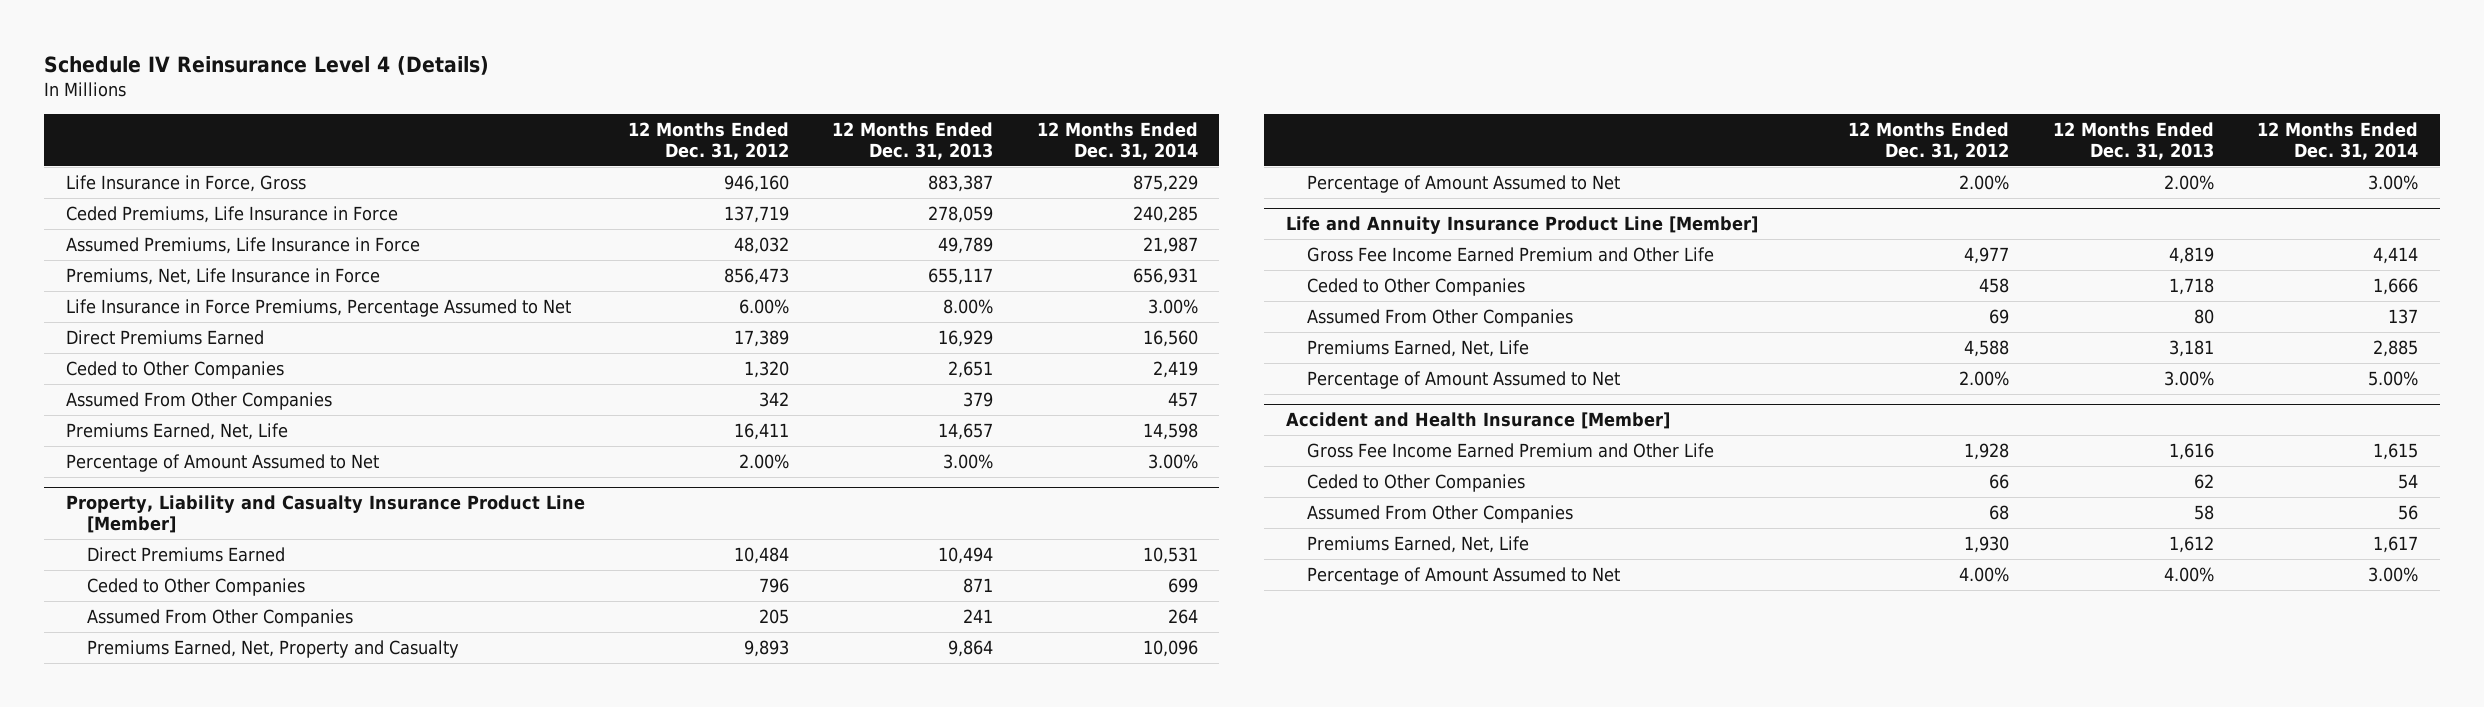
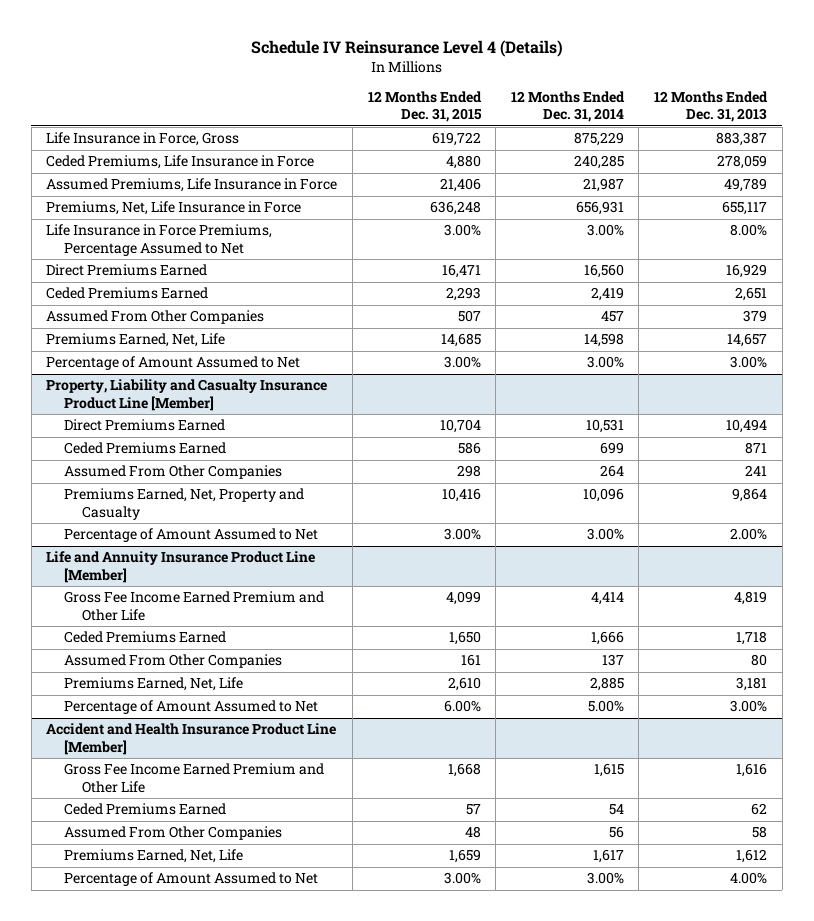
[627,121,789,160] 12 Months Ended Dec. 31, 2012 -> none
none -> [367,90,482,123] 12 Months Ended Dec. 31, 2015
[65,360,284,379] Ceded to Other Companies -> [46,287,209,300] Ceded Premiums Earned
[87,577,306,596] Ceded to Other Companies -> [64,442,227,455] Ceded Premiums Earned
[1307,277,1526,296] Ceded to Other Companies -> [64,631,227,644] Ceded Premiums Earned
[1285,412,1670,430] Accident and Health Insurance [Member] -> [46,723,337,755] Accident and Health Insurance Product Line [Member]
[1307,473,1526,492] Ceded to Other Companies -> [64,803,227,816] Ceded Premiums Earned

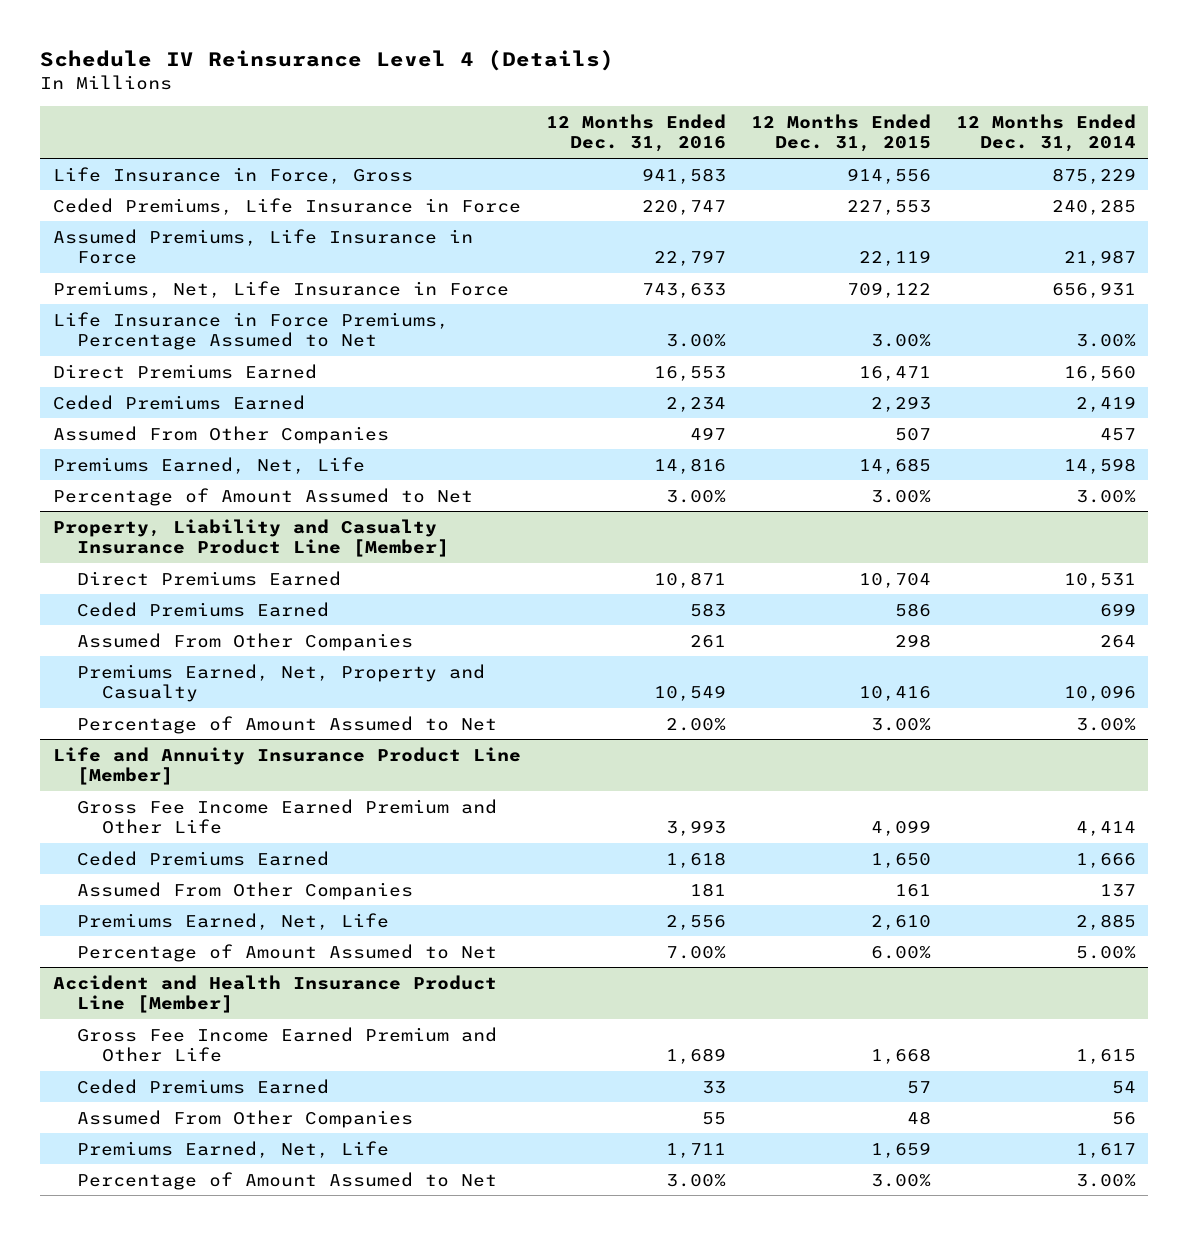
[654,90,769,123] 12 Months Ended Dec. 31, 2013 -> none
none -> [545,113,726,153] 12 Months Ended Dec. 31, 2016
[431,132,481,147] 619,722 -> [846,167,931,184] 914,556
[445,155,481,170] 4,880 -> [846,199,931,215] 227,553
[439,178,481,193] 21,406 -> [858,250,931,267] 22,119
[429,201,481,216] 636,248 -> [846,281,931,298] 709,122

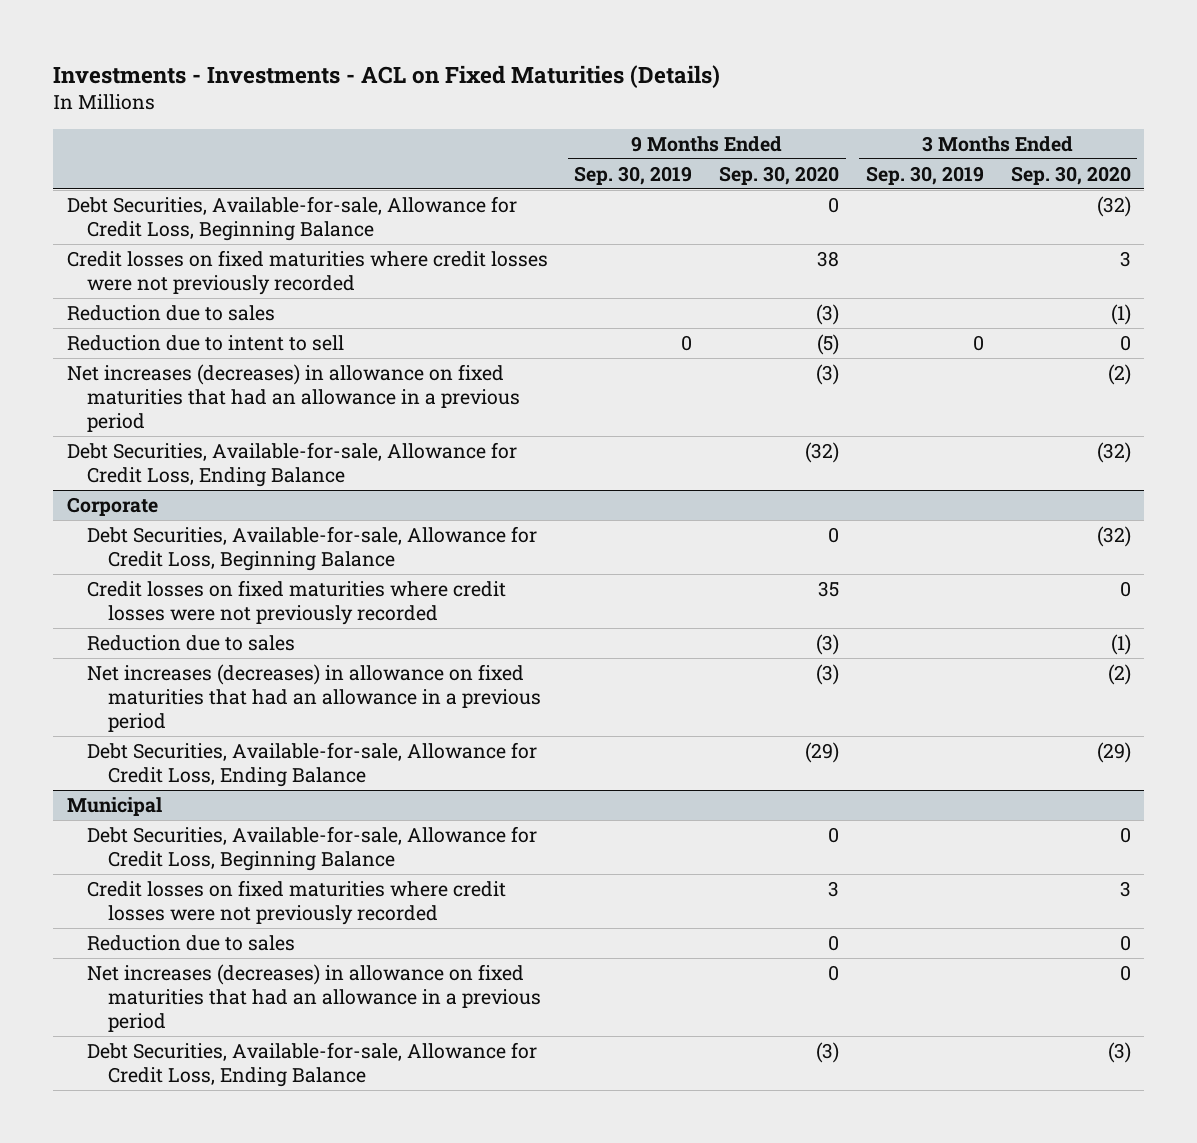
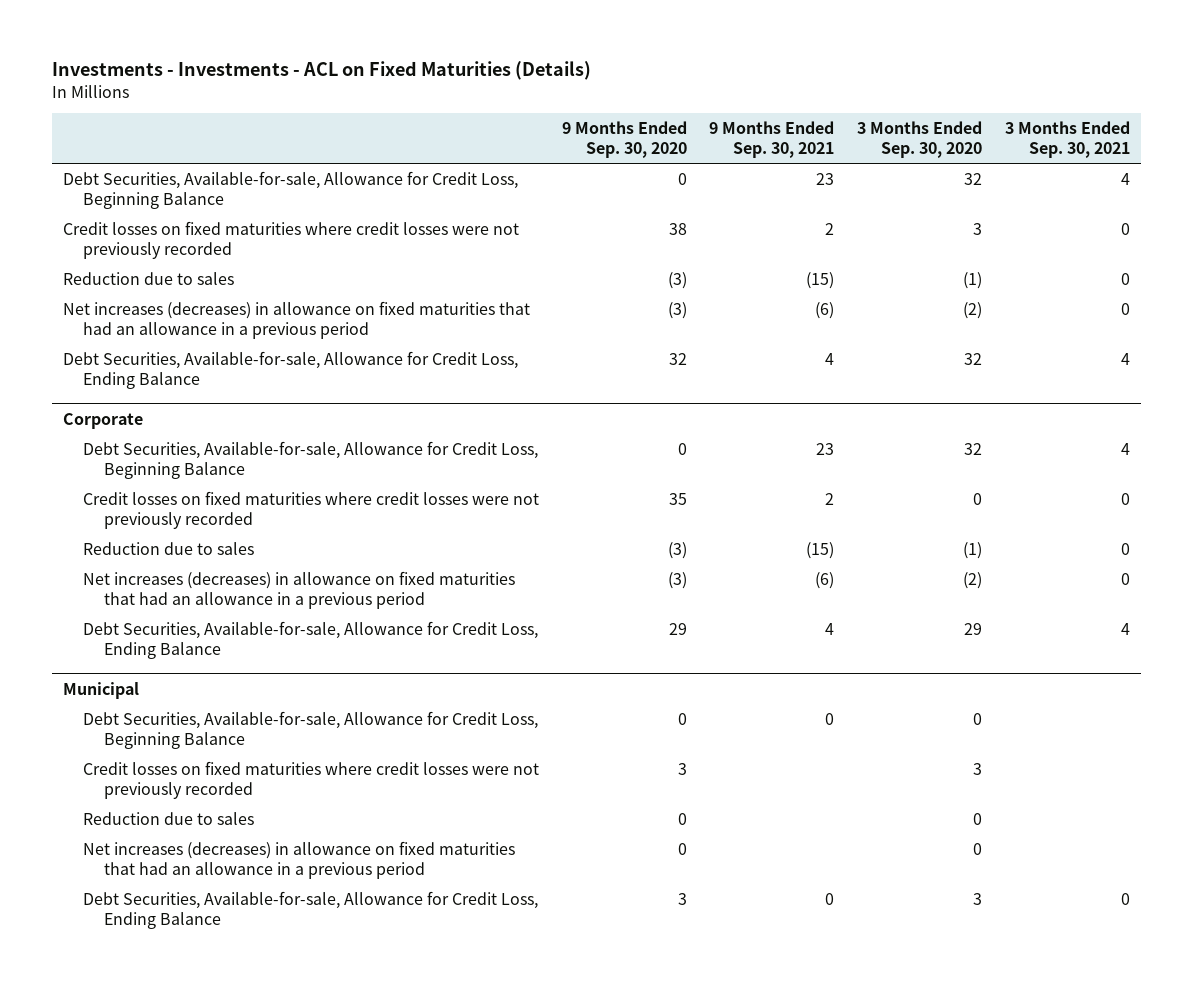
[574,165,693,185] Sep. 30, 2019 -> none
[865,165,984,185] Sep. 30, 2019 -> none
none -> [709,121,835,158] 9 Months Ended Sep. 30, 2021
none -> [1004,121,1130,158] 3 Months Ended Sep. 30, 2021
[1096,195,1131,217] (32) -> [964,172,983,185] 32
[66,334,344,351] Reduction due to intent to sell -> none
[805,441,840,463] (32) -> [668,352,687,365] 32
[1096,441,1131,463] (32) -> [964,352,983,365] 32
[1096,525,1131,547] (32) -> [964,442,983,455] 32
[805,741,840,763] (29) -> [668,622,687,635] 29
[1096,741,1131,763] (29) -> [964,622,983,635] 29
[816,1041,840,1063] (3) -> [677,892,687,905] 3
[1107,1041,1131,1063] (3) -> [973,892,983,905] 3

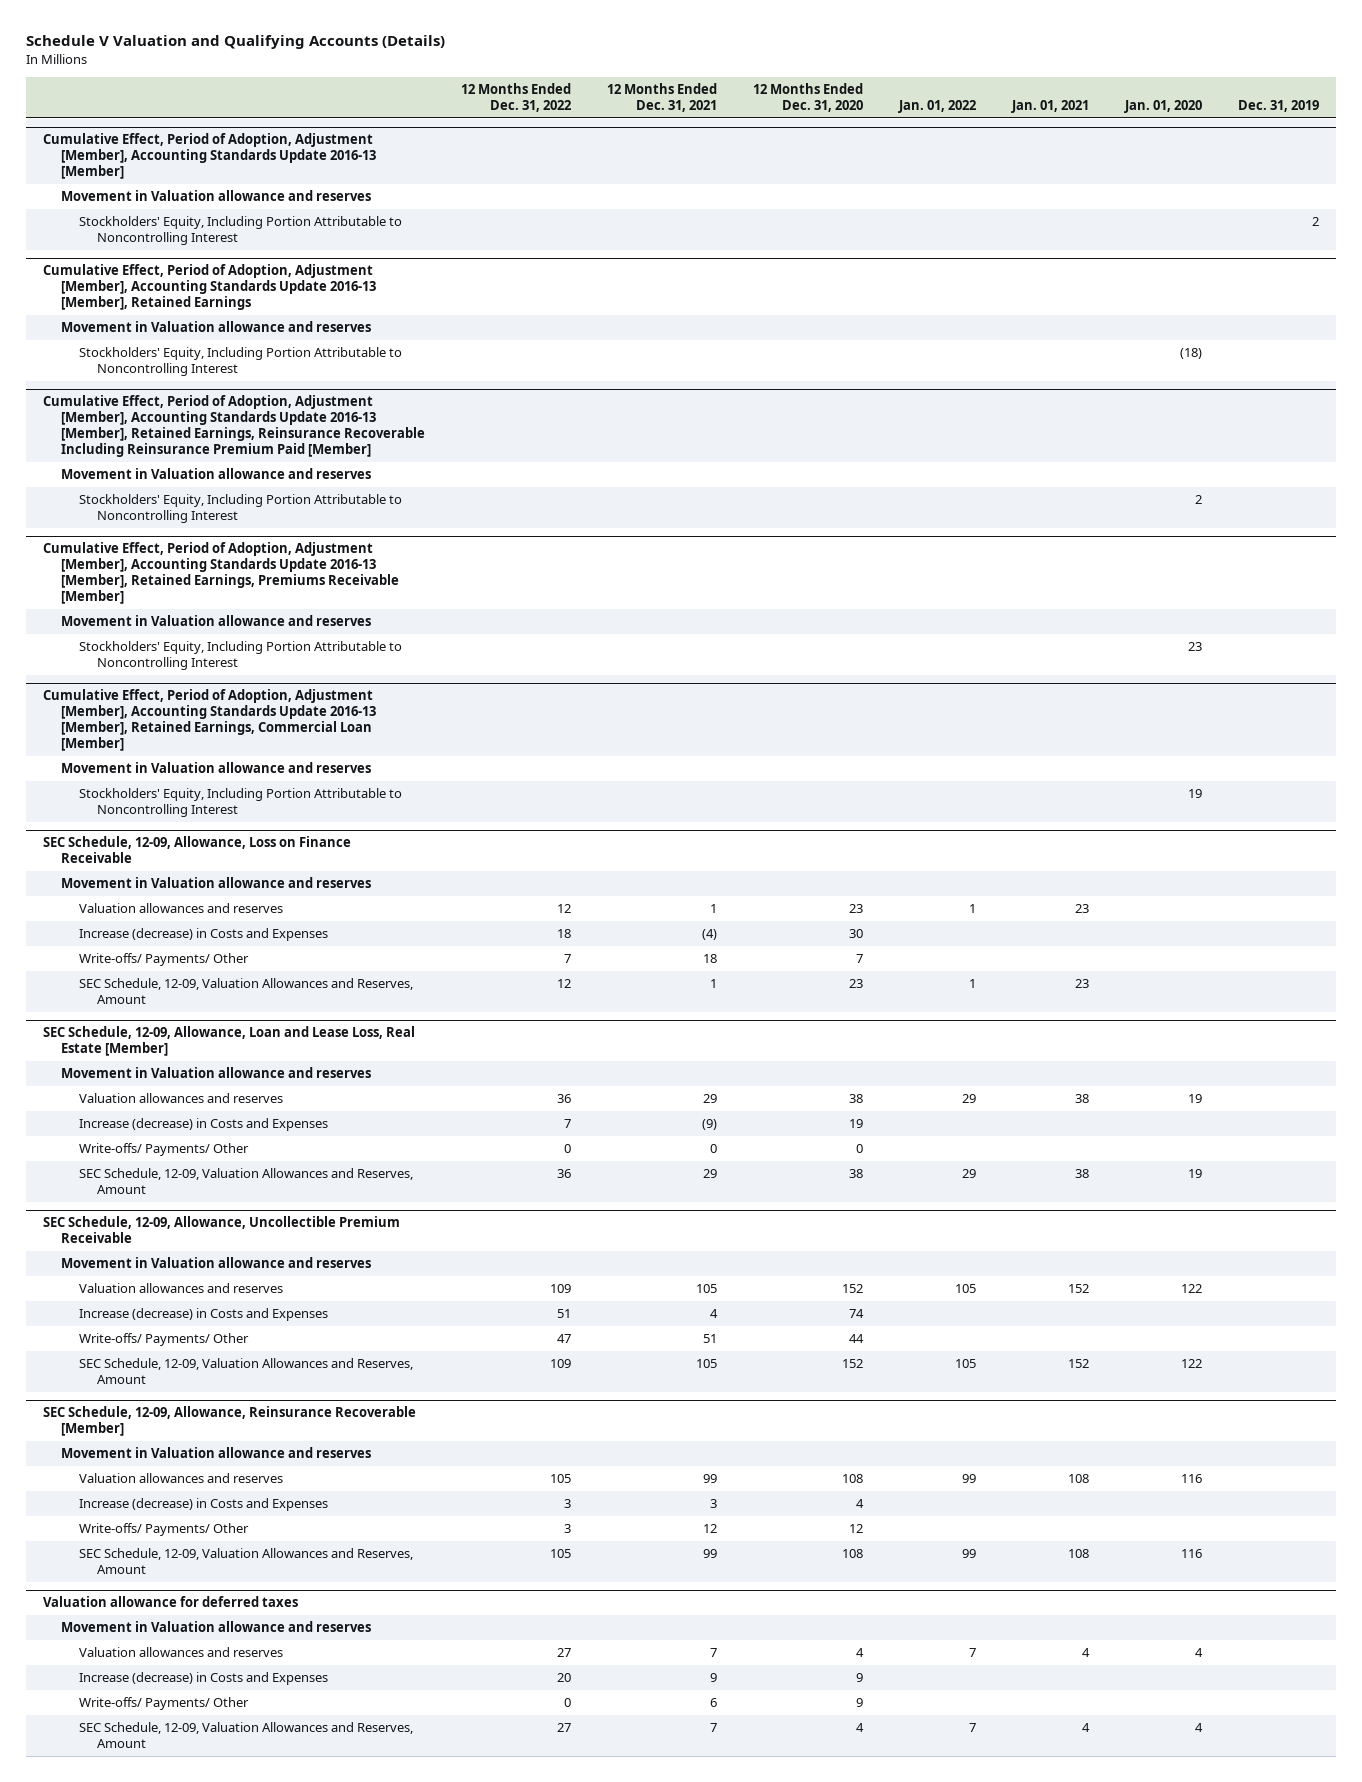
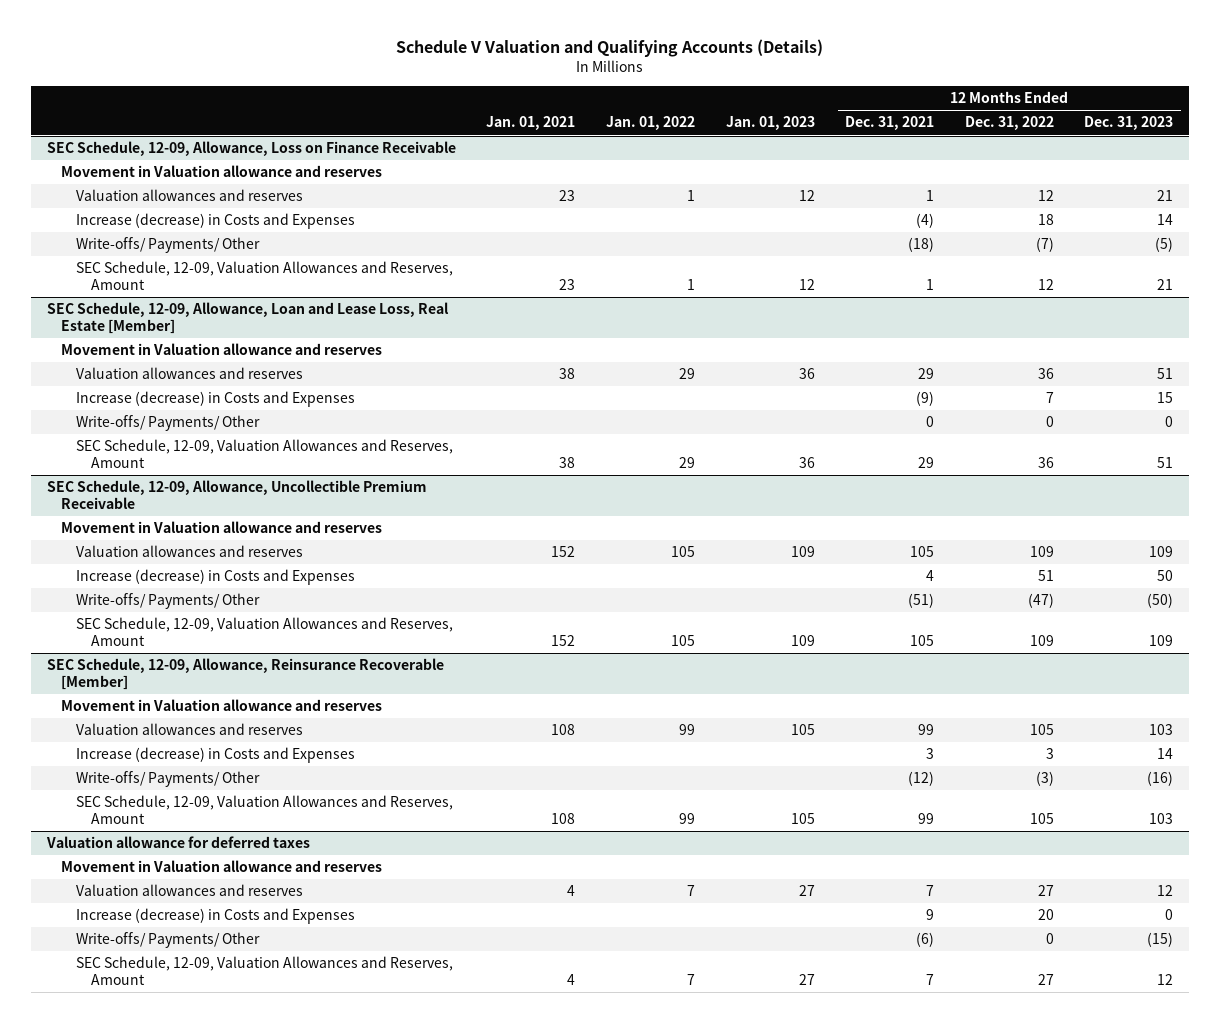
[753,83,864,113] 12 Months Ended Dec. 31, 2020 -> none
[1123,100,1202,114] Jan. 01, 2020 -> none
[1237,100,1319,113] Dec. 31, 2019 -> none
none -> [725,116,815,131] Jan. 01, 2023
none -> [1084,116,1174,131] Dec. 31, 2023
[43,133,377,180] Cumulative Effect, Period of Adoption, Adjustment [Member], Accounting Standards Update 2016-13 [Member] -> none
[61,190,372,202] Movement in Valuation allowance and reserves -> none
[79,216,403,246] Stockholders' Equity, Including Portion Attributable to Noncontrolling Interest -> none
[43,264,377,311] Cumulative Effect, Period of Adoption, Adjustment [Member], Accounting Standards Update 2016-13 [Member], Retained Earnings -> none
[61,321,372,333] Movement in Valuation allowance and reserves -> none
[79,347,403,377] Stockholders' Equity, Including Portion Attributable to Noncontrolling Interest -> none
[43,395,426,458] Cumulative Effect, Period of Adoption, Adjustment [Member], Accounting Standards Update 2016-13 [Member], Retained Earnings, Reinsurance Recoverable Including Reinsurance Premium Paid [Member] -> none
[61,468,372,480] Movement in Valuation allowance and reserves -> none
[79,494,403,524] Stockholders' Equity, Including Portion Attributable to Noncontrolling Interest -> none
[43,542,400,605] Cumulative Effect, Period of Adoption, Adjustment [Member], Accounting Standards Update 2016-13 [Member], Retained Earnings, Premiums Receivable [Member] -> none
[61,615,372,627] Movement in Valuation allowance and reserves -> none
[79,641,403,671] Stockholders' Equity, Including Portion Attributable to Noncontrolling Interest -> none
[43,689,377,752] Cumulative Effect, Period of Adoption, Adjustment [Member], Accounting Standards Update 2016-13 [Member], Retained Earnings, Commercial Loan [Member] -> none
[61,762,372,774] Movement in Valuation allowance and reserves -> none
[79,788,403,818] Stockholders' Equity, Including Portion Attributable to Noncontrolling Interest -> none
[564,954,572,964] 7 -> [1035,237,1054,253] (7)
[703,954,718,964] 18 -> [908,237,935,253] (18)
[557,1334,572,1344] 47 -> [1027,593,1054,609] (47)
[703,1334,718,1344] 51 -> [908,593,935,609] (51)
[564,1524,572,1534] 3 -> [1035,771,1054,787] (3)
[703,1524,718,1534] 12 -> [908,771,935,787] (12)
[710,1698,718,1708] 6 -> [916,932,935,948] (6)

